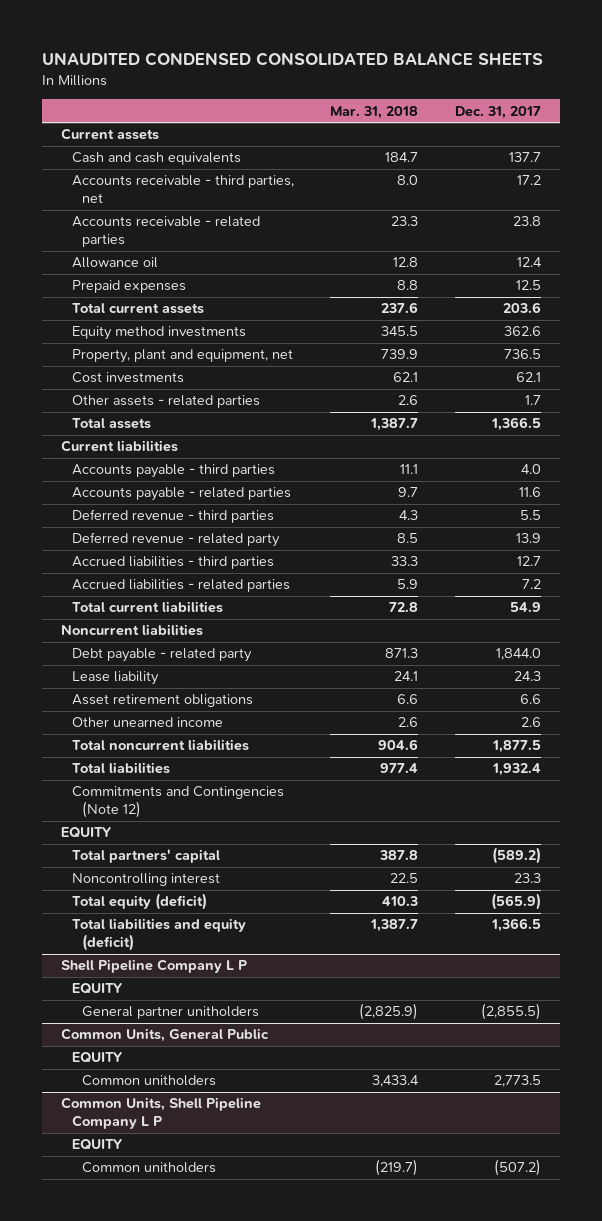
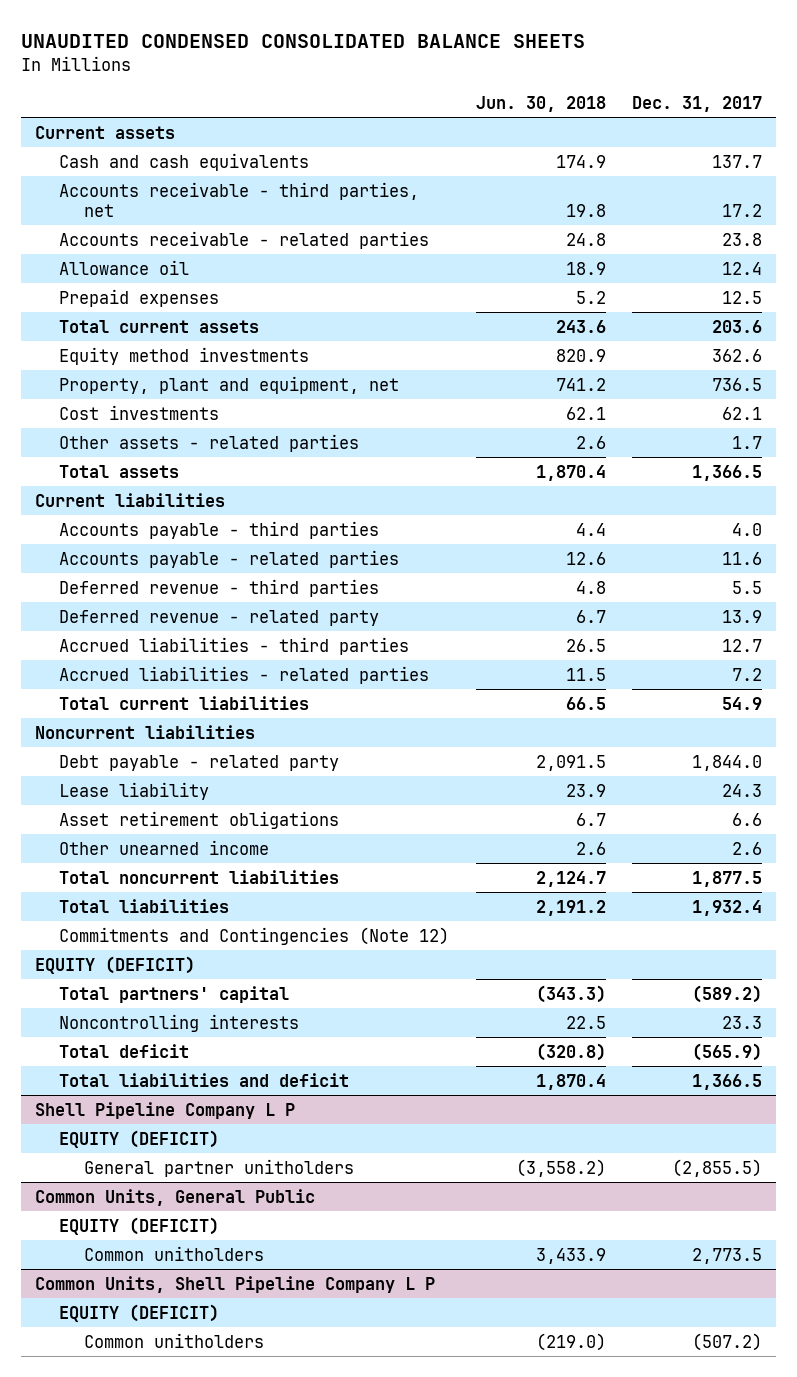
[330,105,419,119] Mar. 31, 2018 -> none
none -> [475,96,606,113] Jun. 30, 2018
[60,827,112,839] EQUITY -> [34,955,195,974] EQUITY (DEFICIT)
[71,873,220,887] Noncontrolling interest -> [59,1013,300,1032] Noncontrolling interests
[71,893,207,911] Total equity (deficit) -> [59,1043,190,1058] Total deficit
[71,918,246,952] Total liabilities and equity (deficit) -> [59,1072,350,1087] Total liabilities and deficit
[71,983,123,995] EQUITY -> [59,1129,220,1148] EQUITY (DEFICIT)
[71,1052,123,1064] EQUITY -> [59,1216,220,1235] EQUITY (DEFICIT)
[71,1139,123,1151] EQUITY -> [59,1303,220,1322] EQUITY (DEFICIT)

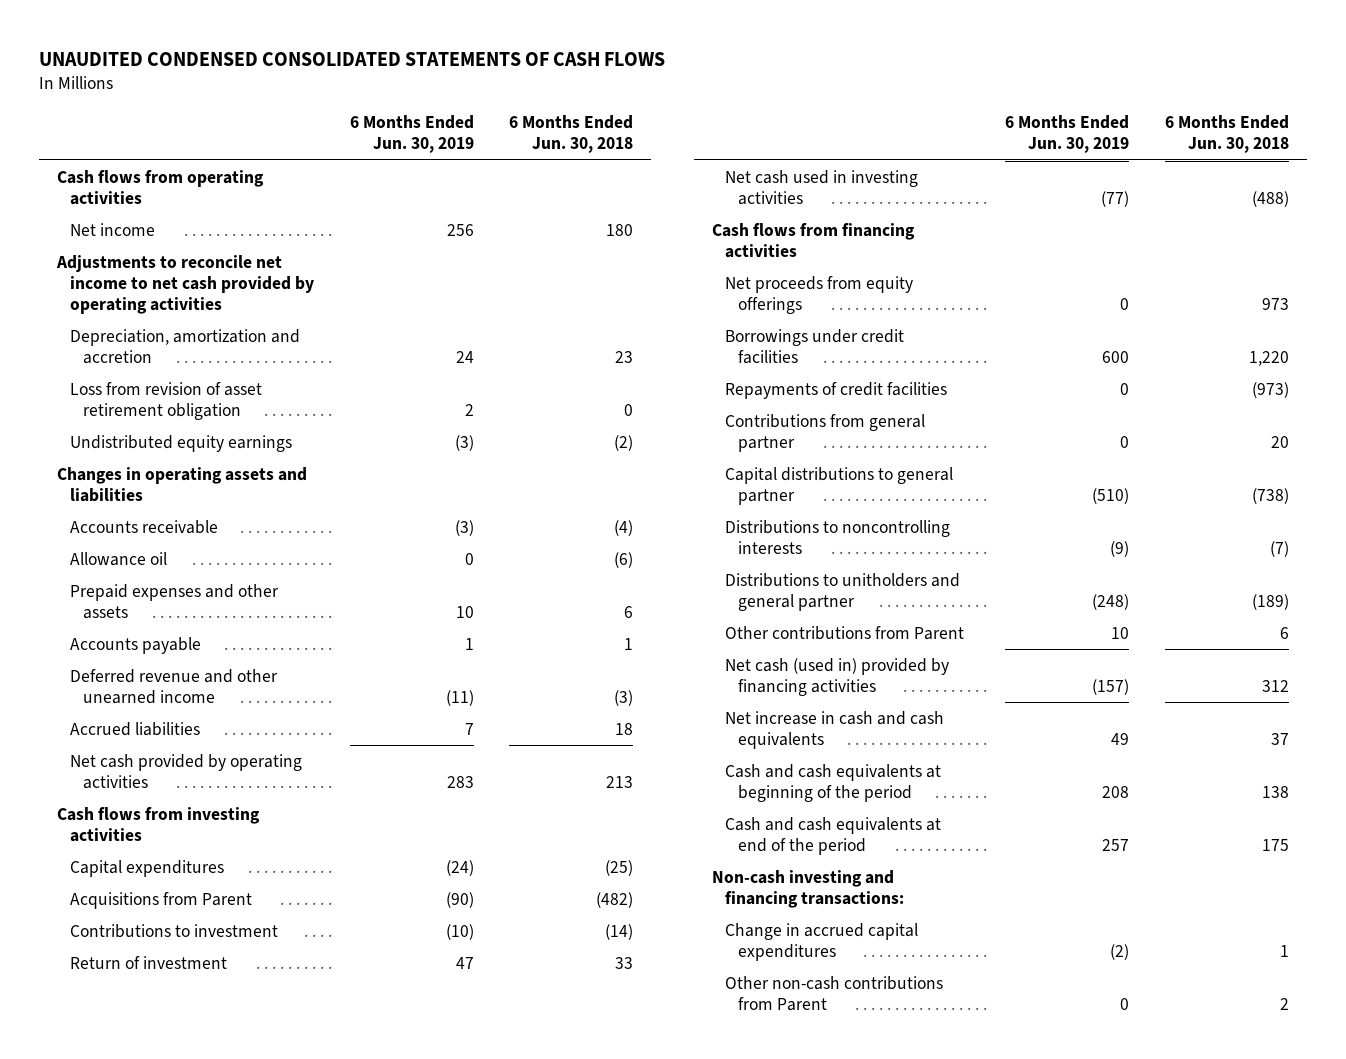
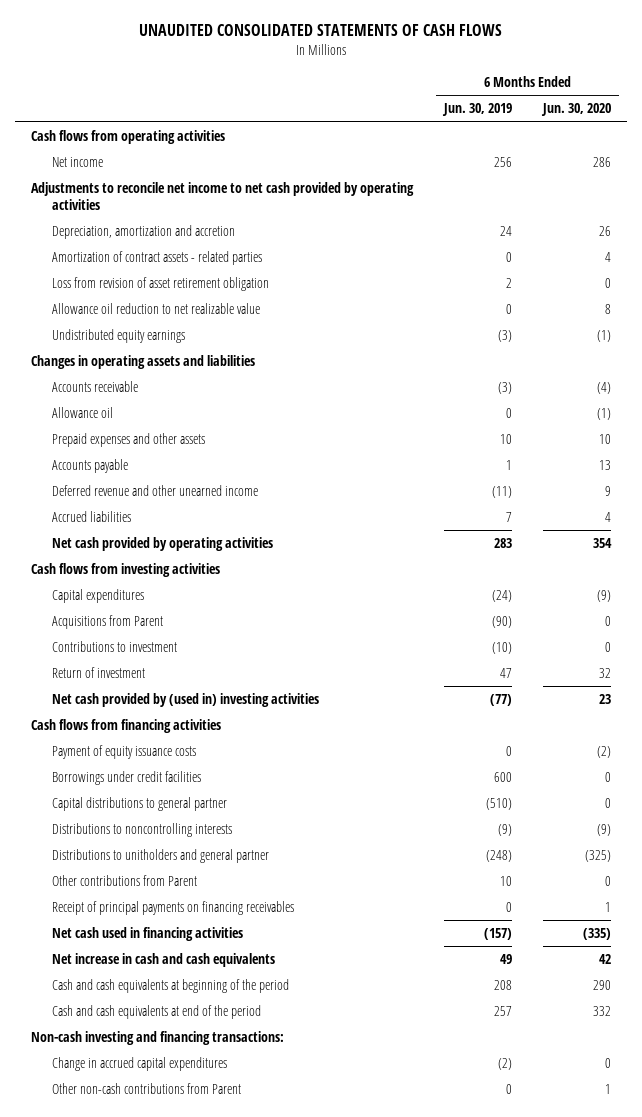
[39,51,666,66] UNAUDITED CONDENSED CONSOLIDATED STATEMENTS OF CASH FLOWS -> [139,24,503,37] UNAUDITED CONSOLIDATED STATEMENTS OF CASH FLOWS
[509,115,634,154] 6 Months Ended Jun. 30, 2018 -> none
none -> [541,103,612,117] Jun. 30, 2020
none -> [52,251,263,266] Amortization of contract assets - related parties
none -> [52,303,261,315] Allowance oil reduction to net realizable value
[725,169,919,205] Net cash used in investing activities -> [52,693,320,708] Net cash provided by (used in) investing activities
[725,275,914,314] Net proceeds from equity offerings -> [52,745,197,760] Payment of equity issuance costs
[725,381,948,399] Repayments of credit facilities -> none
[725,413,926,452] Contributions from general partner -> none
none -> [52,901,295,916] Receipt of principal payments on financing receivables
[725,657,950,696] Net cash (used in) provided by financing activities -> [52,927,244,942] Net cash used in financing activities

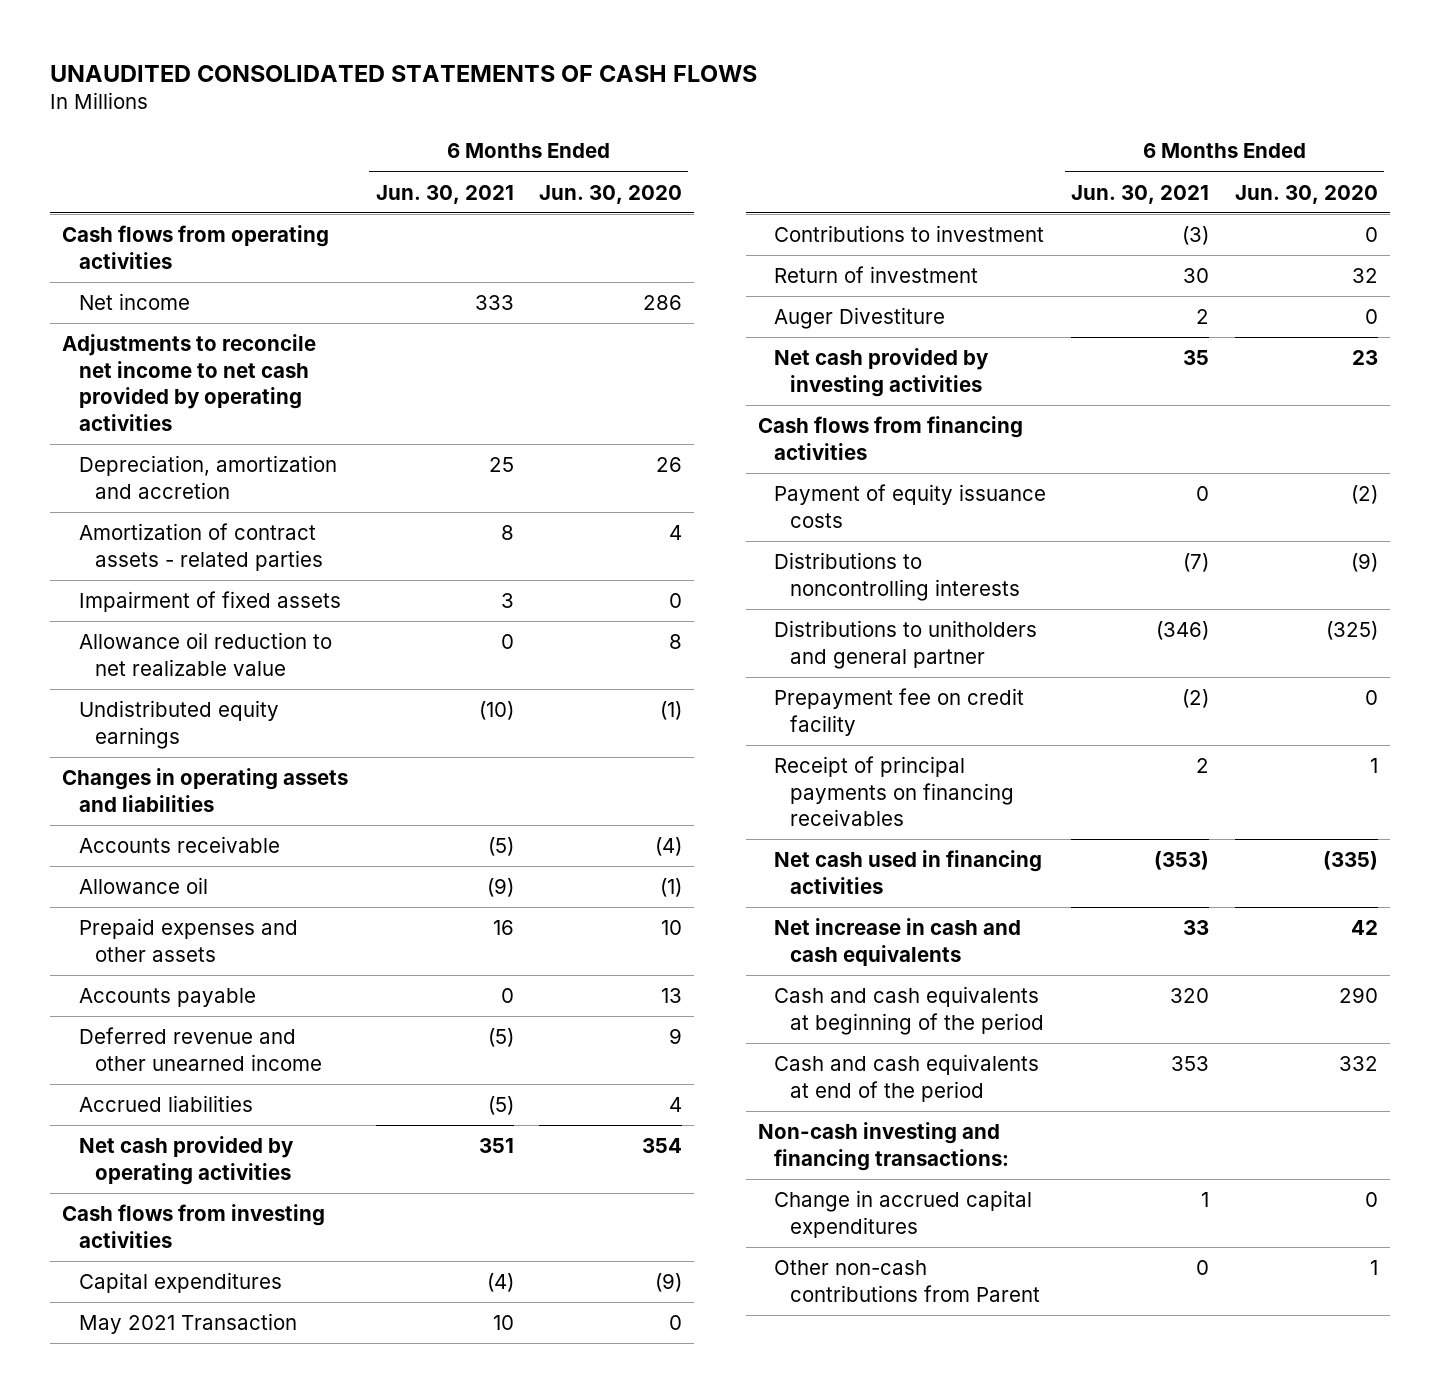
[442,103,513,117] Jun. 30, 2019 -> none
none -> [375,184,514,204] Jun. 30, 2021
[52,277,270,292] Loss from revision of asset retirement obligation -> none
none -> [78,591,341,613] Impairment of fixed assets
[52,615,164,630] Acquisitions from Parent -> none
none -> [78,1313,297,1335] May 2021 Transaction
none -> [774,307,946,330] Auger Divestiture
[52,693,320,708] Net cash provided by (used in) investing activities -> [774,348,990,397] Net cash provided by investing activities
[52,771,202,786] Borrowings under credit facilities -> none
[52,797,228,812] Capital distributions to general partner -> none
[52,875,198,887] Other contributions from Parent -> none
none -> [774,688,1025,736] Prepayment fee on credit facility

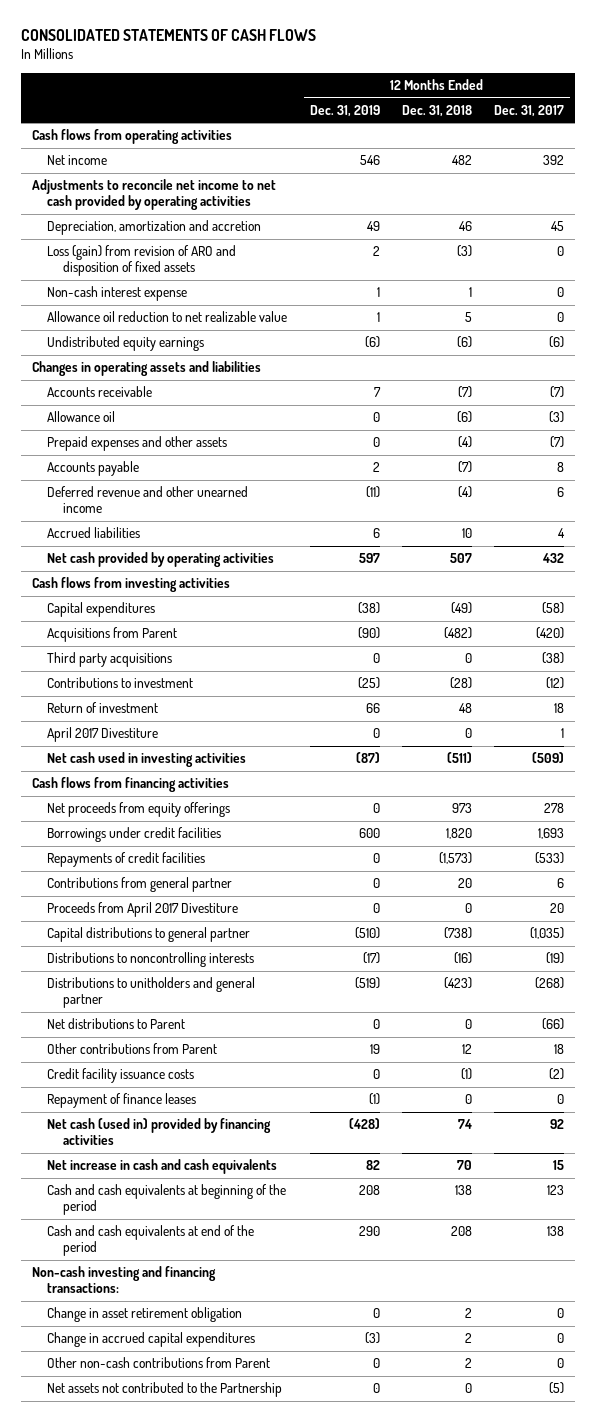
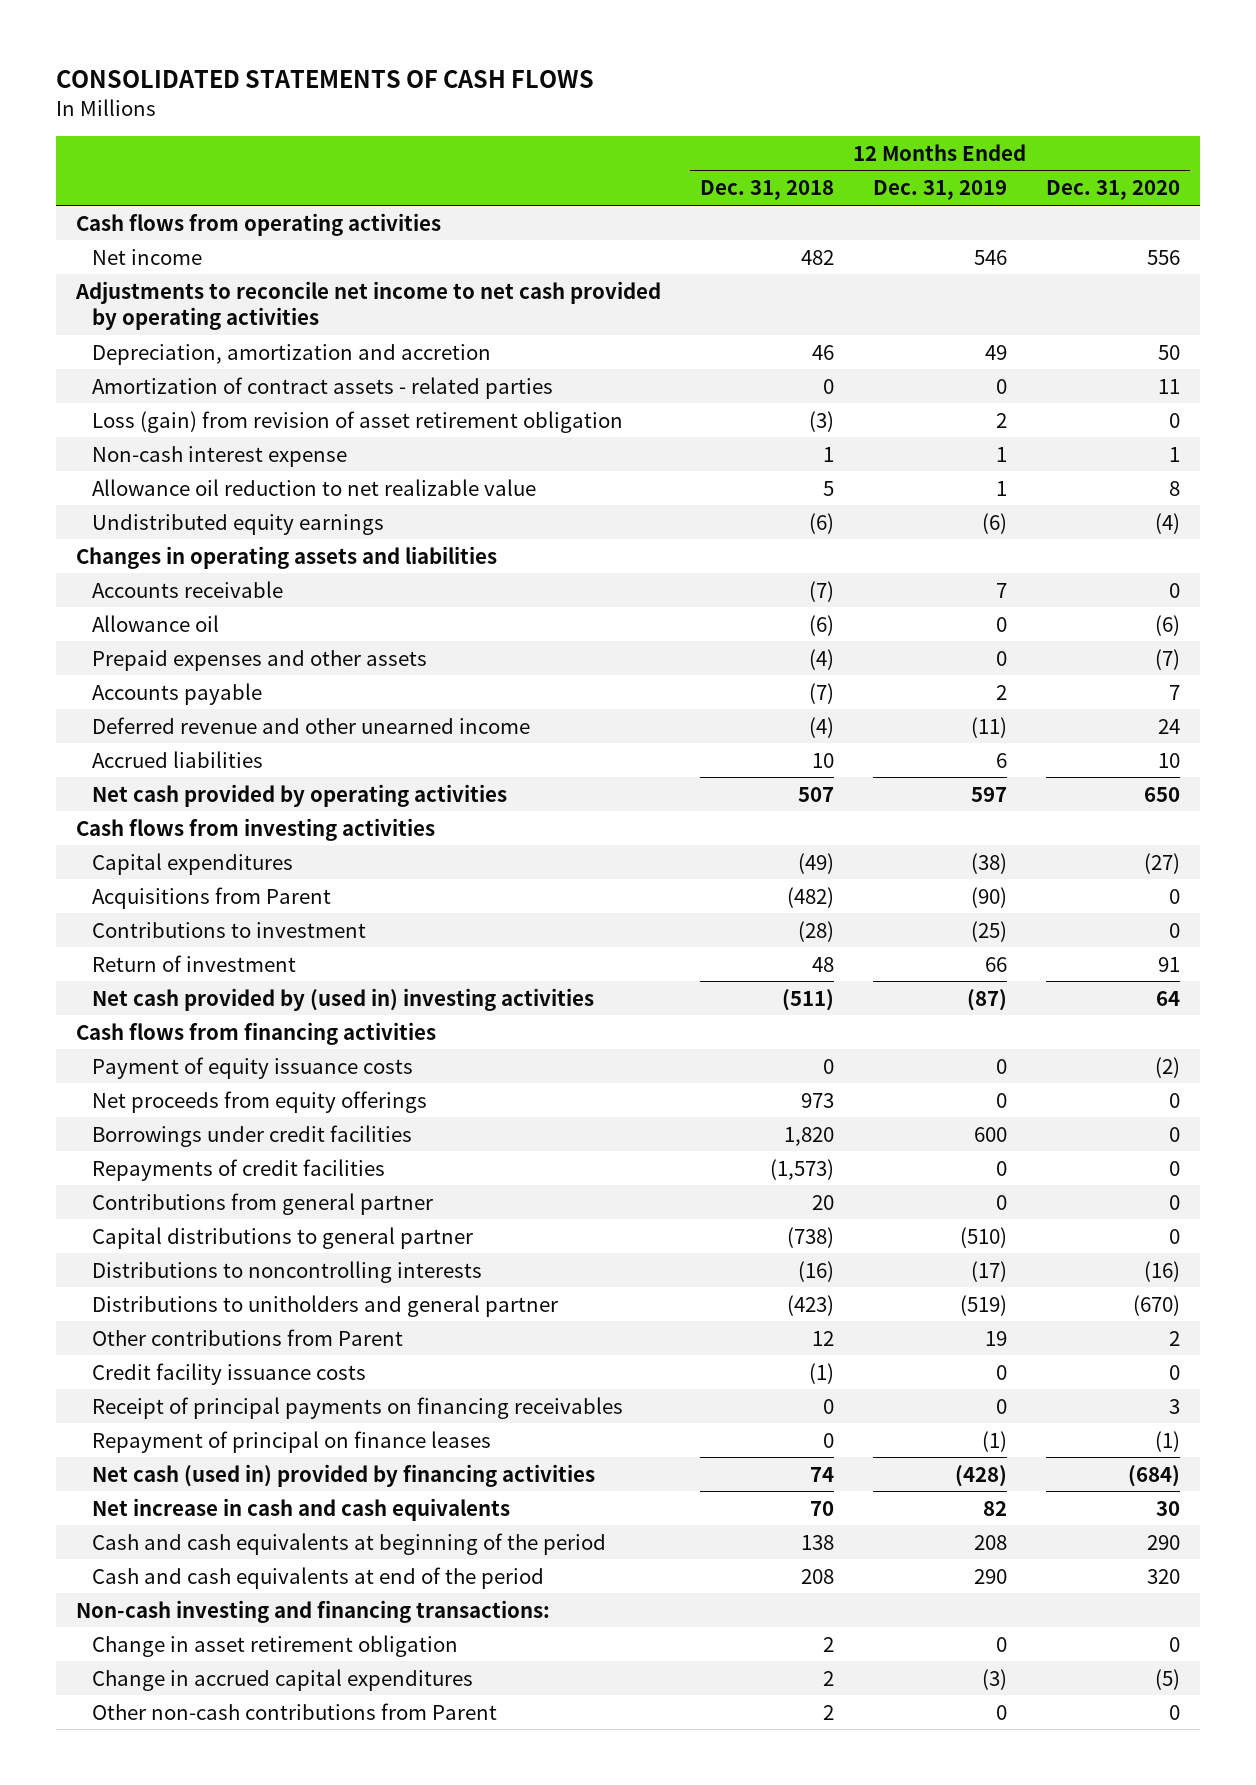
[494,104,565,117] Dec. 31, 2017 -> none
none -> [1046,180,1181,201] Dec. 31, 2020
none -> [91,376,553,399] Amortization of contract assets - related parties
[47,245,237,277] Loss (gain) from revision of ARO and disposition of fixed assets -> [91,410,623,433] Loss (gain) from revision of asset retirement obligation
[47,652,173,668] Third party acquisitions -> none
[47,727,159,743] April 2017 Divestiture -> none
[47,752,247,768] Net cash used in investing activities -> [91,987,594,1011] Net cash provided by (used in) investing activities
none -> [91,1056,413,1079] Payment of equity issuance costs
[47,902,239,918] Proceeds from April 2017 Divestiture -> none
[47,1018,186,1030] Net distributions to Parent -> none
none -> [91,1396,623,1419] Receipt of principal payments on financing receivables
[47,1093,197,1109] Repayment of finance leases -> [91,1430,491,1453] Repayment of principal on finance leases
[47,1382,283,1398] Net assets not contributed to the Partnership -> none

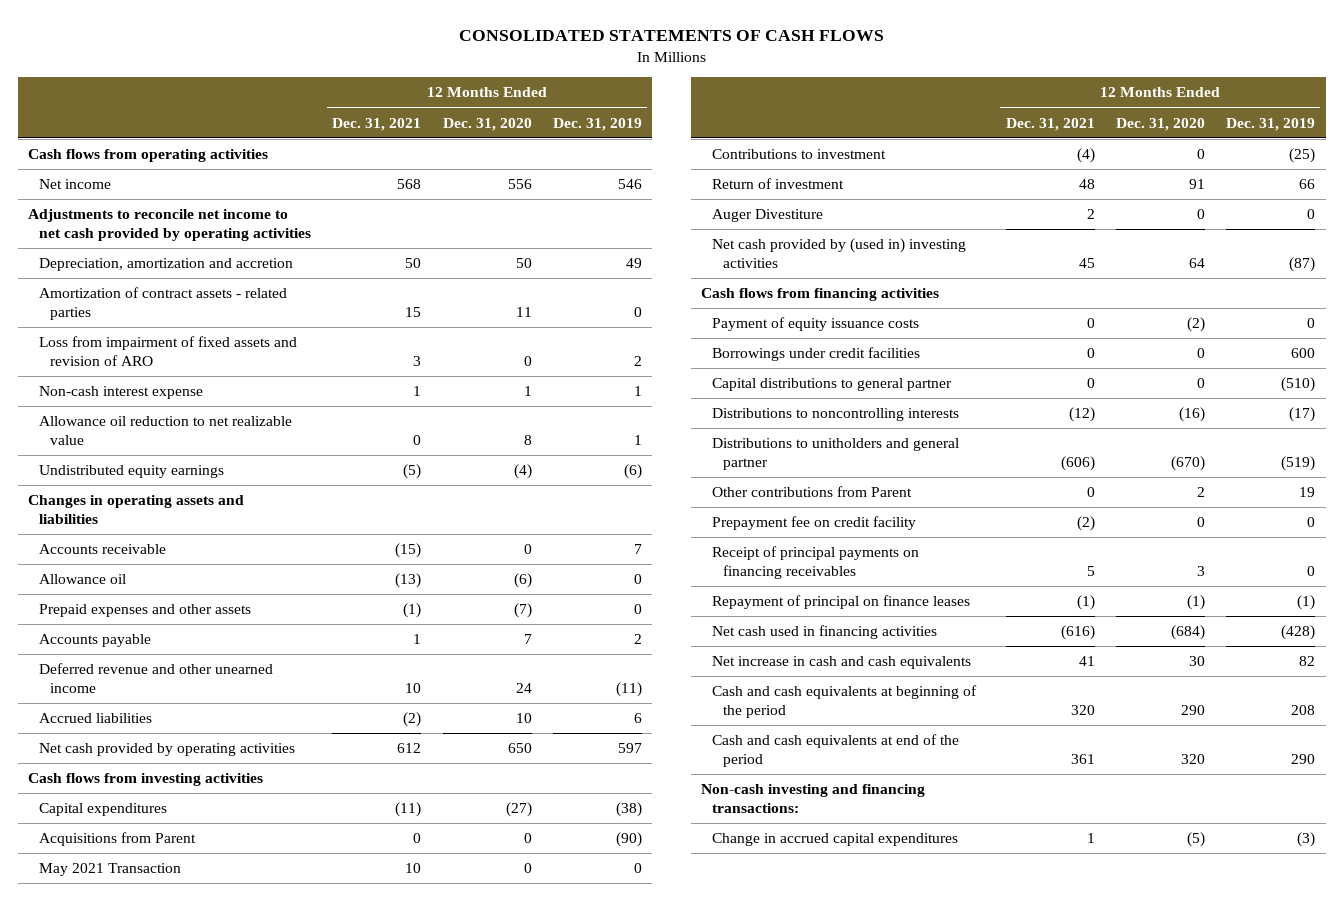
[700,180,835,201] Dec. 31, 2018 -> none
none -> [332,117,422,131] Dec. 31, 2021
[91,410,623,433] Loss (gain) from revision of asset retirement obligation -> [39,336,298,366] Loss from impairment of fixed assets and revision of ARO
none -> [39,863,182,877] May 2021 Transaction
none -> [712,209,824,223] Auger Divestiture
[91,1090,427,1113] Net proceeds from equity offerings -> none
[91,1158,385,1181] Repayments of credit facilities -> none
[91,1192,433,1215] Contributions from general partner -> none
[91,1362,366,1385] Credit facility issuance costs -> [712,516,917,531] Prepayment fee on credit facility
[91,1463,595,1487] Net cash (used in) provided by financing activities -> [712,625,938,640] Net cash used in financing activities
[91,1634,458,1657] Change in asset retirement obligation -> none
[91,1702,497,1720] Other non-cash contributions from Parent -> none

